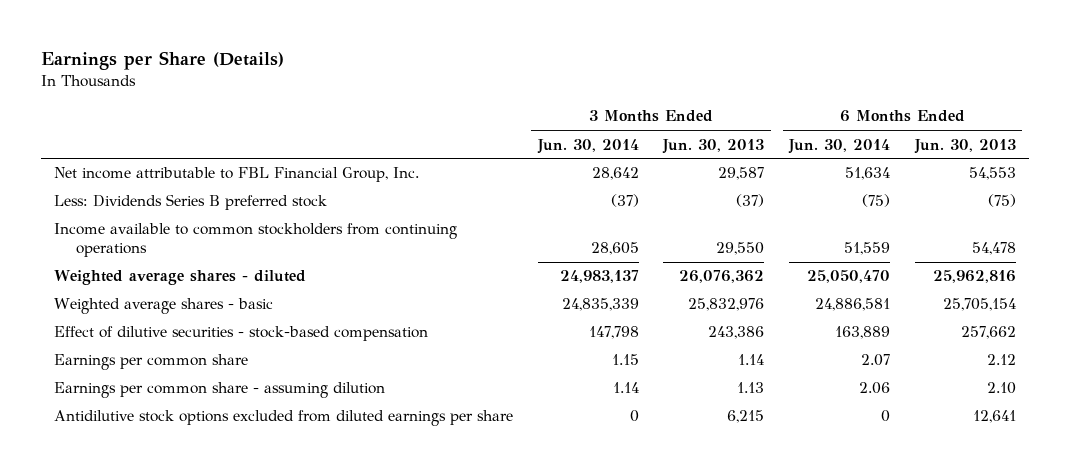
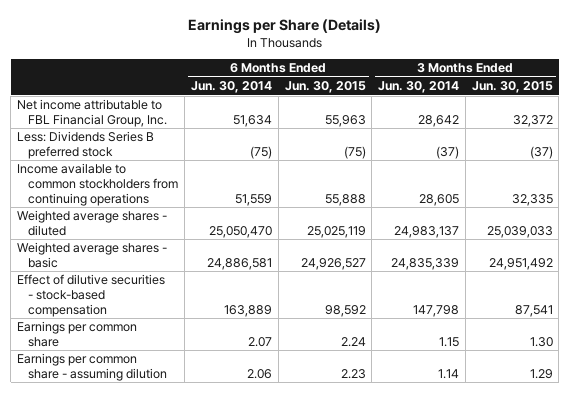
[662,138,765,154] Jun. 30, 2013 -> none
[914,138,1017,154] Jun. 30, 2013 -> none
none -> [284,81,366,94] Jun. 30, 2015
none -> [471,81,553,94] Jun. 30, 2015
[53,410,513,427] Antidilutive stock options excluded from diluted earnings per share -> none

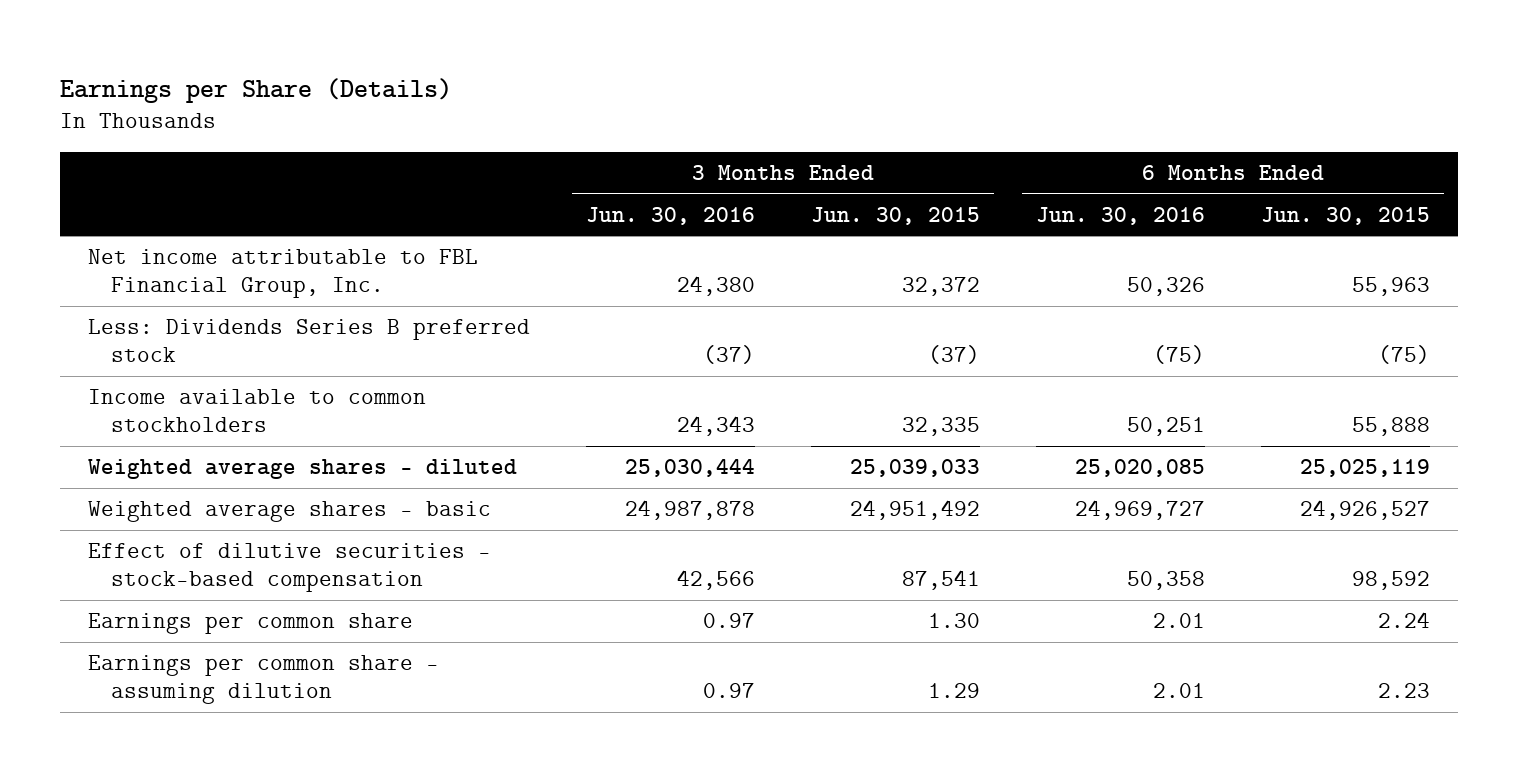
[190,81,272,94] Jun. 30, 2014 -> none
[378,81,460,94] Jun. 30, 2014 -> none
none -> [586,206,756,225] Jun. 30, 2016
none -> [1036,206,1206,225] Jun. 30, 2016
[16,163,179,206] Income available to common stockholders from continuing operations -> [88,389,427,432] Income available to common stockholders

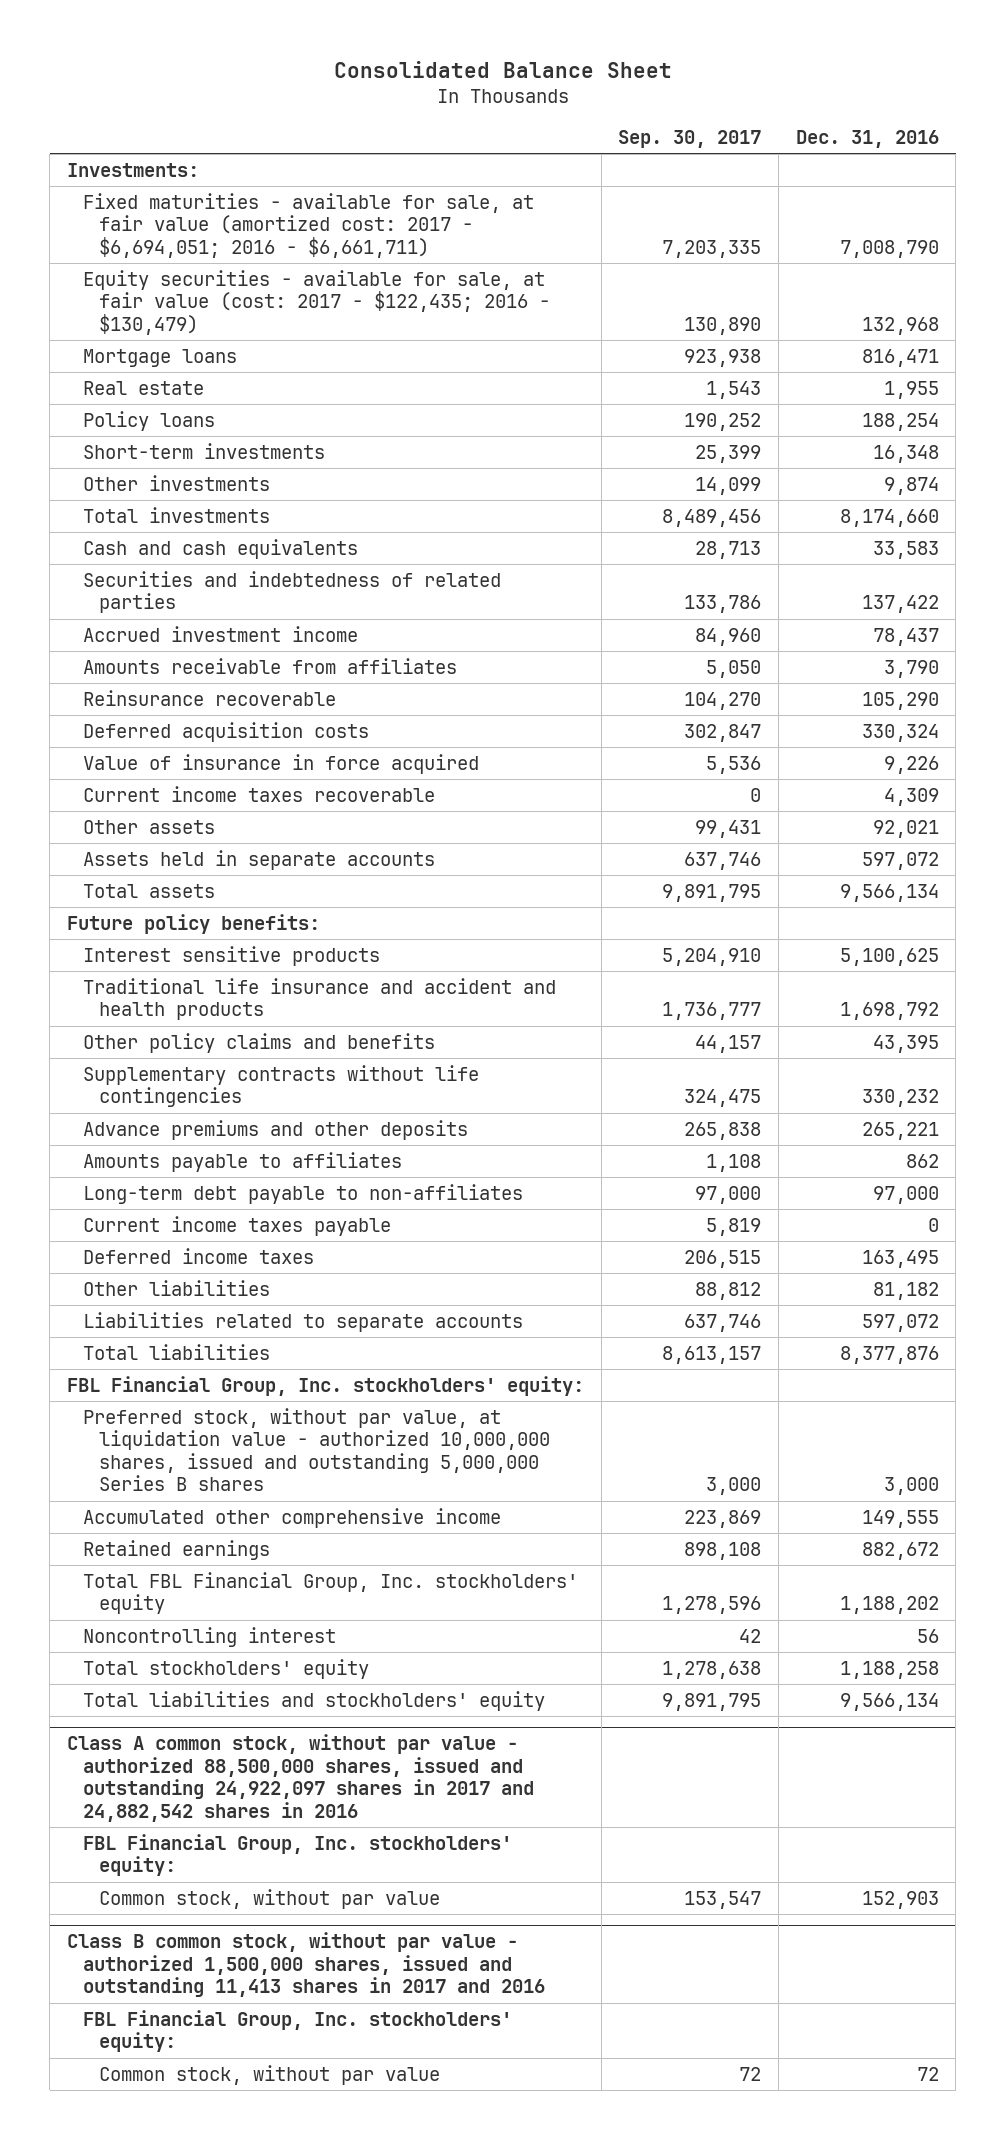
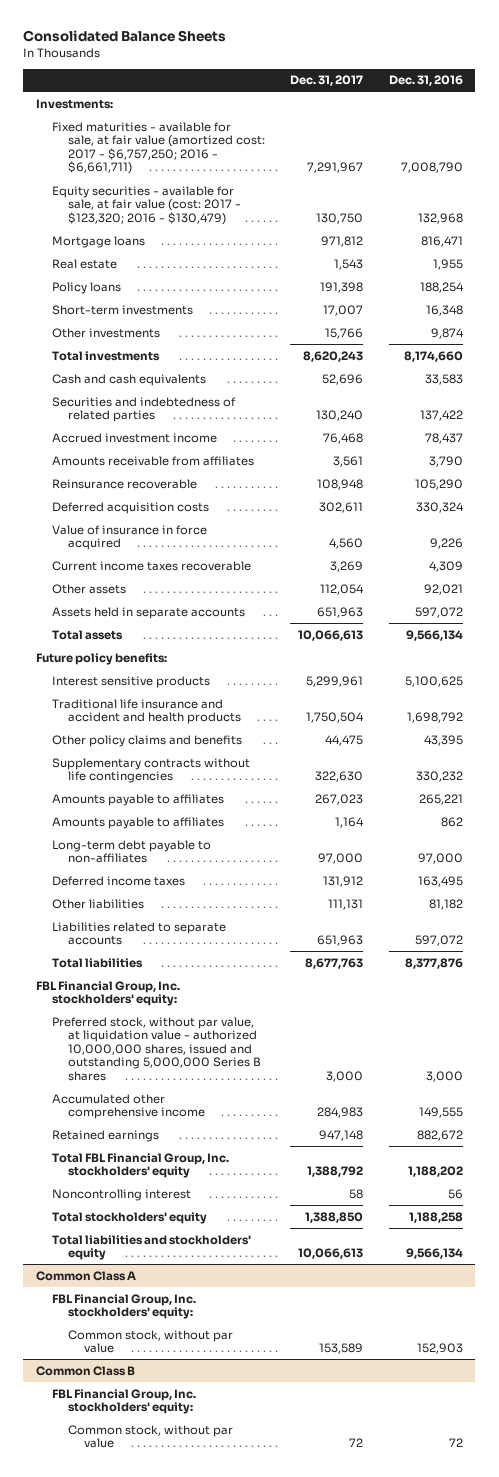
[333,61,672,79] Consolidated Balance Sheet -> [23,30,227,43] Consolidated Balance Sheets
[618,129,762,148] Sep. 30, 2017 -> none
none -> [290,75,364,87] Dec. 31, 2017
[82,192,534,258] Fixed maturities - available for sale, at fair value (amortized cost: 2017 - $6,694,051; 2016 - $6,661,711) -> [52,121,266,175] Fixed maturities - available for sale, at fair value (amortized cost: 2017 - $6,757,250; 2016 - $6,661,711)
[82,269,550,335] Equity securities - available for sale, at fair value (cost: 2017 - $122,435; 2016 - $130,479) -> [52,185,242,225] Equity securities - available for sale, at fair value (cost: 2017 - $123,320; 2016 - $130,479)
[82,1119,468,1140] Advance premiums and other deposits -> [52,793,225,806] Amounts payable to affiliates
[82,1215,391,1236] Current income taxes payable -> none
[66,1734,534,1822] Class A common stock, without par value - authorized 88,500,000 shares, issued and outstanding 24,922,097 shares in 2017 and 24,882,542 shares in 2016 -> [36,1270,137,1281] Common Class A
[66,1932,545,1998] Class B common stock, without par value - authorized 1,500,000 shares, issued and outstanding 11,413 shares in 2017 and 2016 -> [36,1365,136,1376] Common Class B

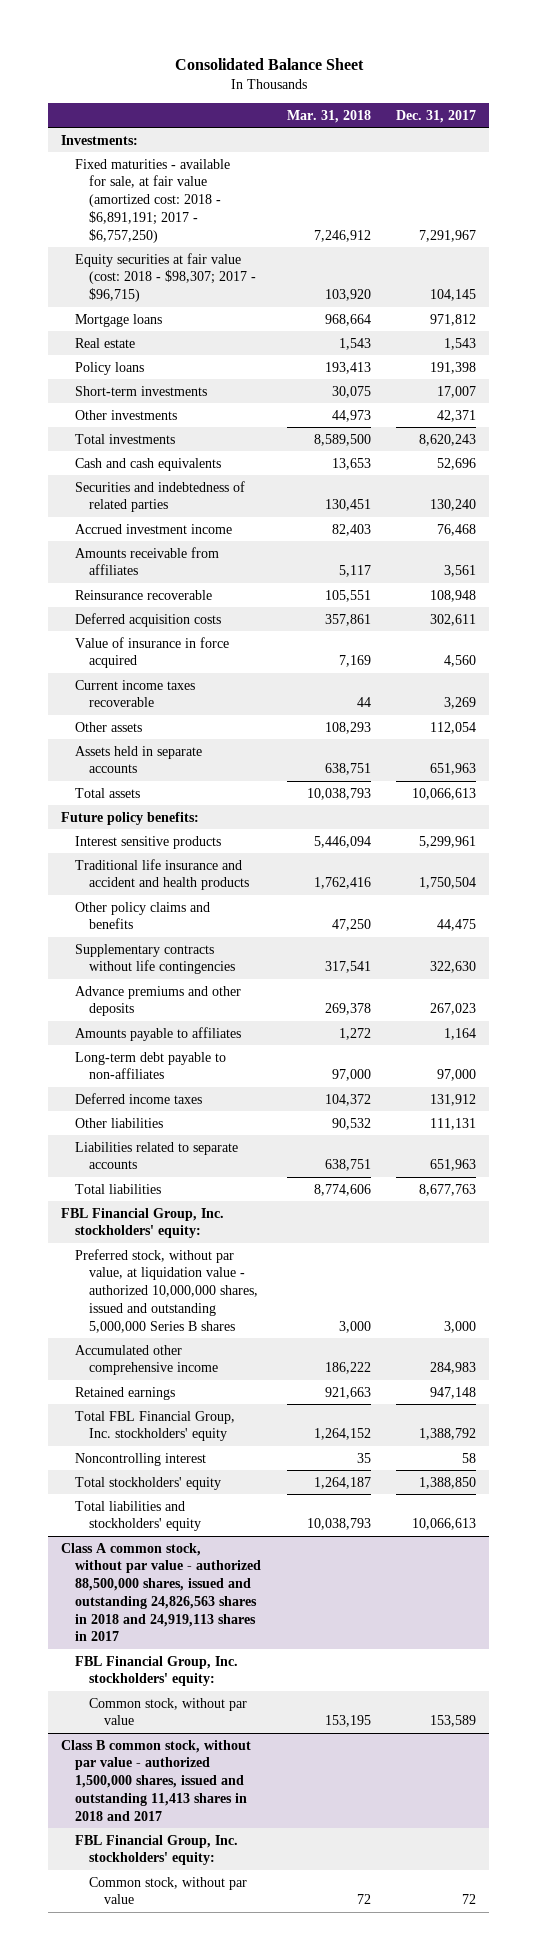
[23,30,227,43] Consolidated Balance Sheets -> [174,58,364,71] Consolidated Balance Sheet
[388,75,463,87] Dec. 31, 2016 -> none
none -> [286,109,371,123] Mar. 31, 2018
[52,121,266,175] Fixed maturities - available for sale, at fair value (amortized cost: 2017 - $6,757,250; 2016 - $6,661,711) -> [75,158,231,243] Fixed maturities - available for sale, at fair value (amortized cost: 2018 - $6,891,191; 2017 - $6,757,250)
[52,185,242,225] Equity securities - available for sale, at fair value (cost: 2017 - $123,320; 2016 - $130,479) -> [75,252,257,303] Equity securities at fair value (cost: 2018 - $98,307; 2017 - $96,715)
[316,212,364,224] 130,750 -> [430,289,477,302] 104,145
[325,327,364,339] 15,766 -> [437,409,477,422] 42,371
[52,793,225,806] Amounts payable to affiliates -> [75,985,242,1017] Advance premiums and other deposits
[36,1270,137,1281] Common Class A -> [61,1542,262,1642] Class A common stock, without par value - authorized 88,500,000 shares, issued and outstanding 24,826,563 shares in 2018 and 24,919,113 shares in 2017
[36,1365,136,1376] Common Class B -> [61,1739,252,1821] Class B common stock, without par value - authorized 1,500,000 shares, issued and outstanding 11,413 shares in 2018 and 2017

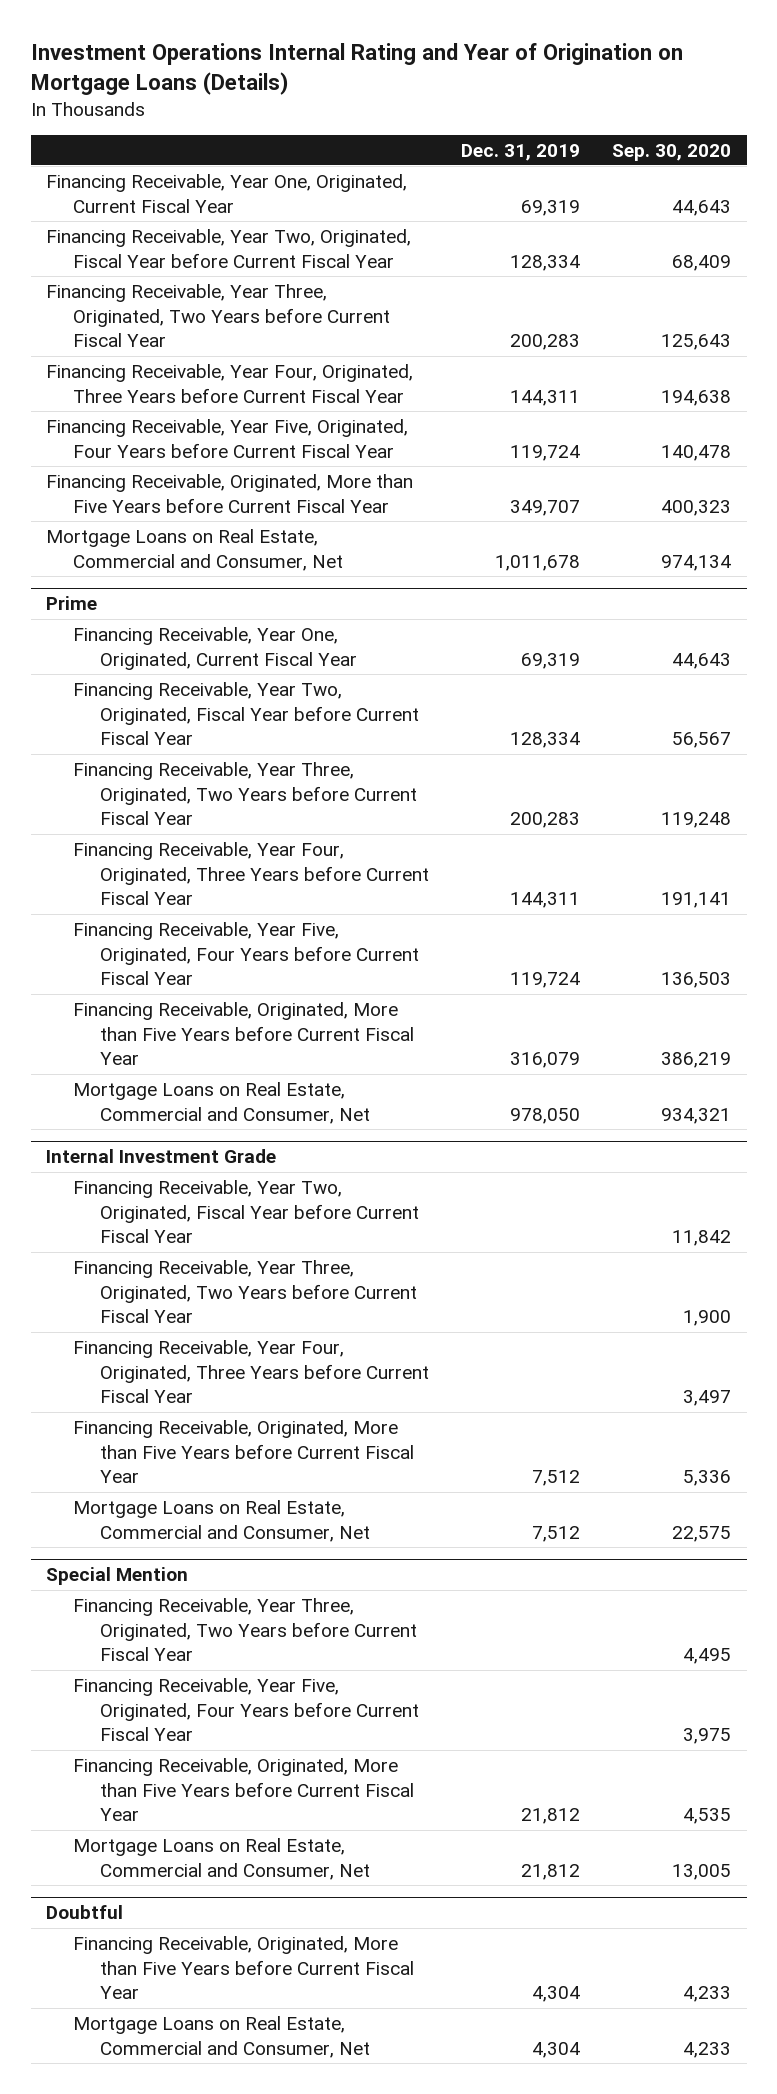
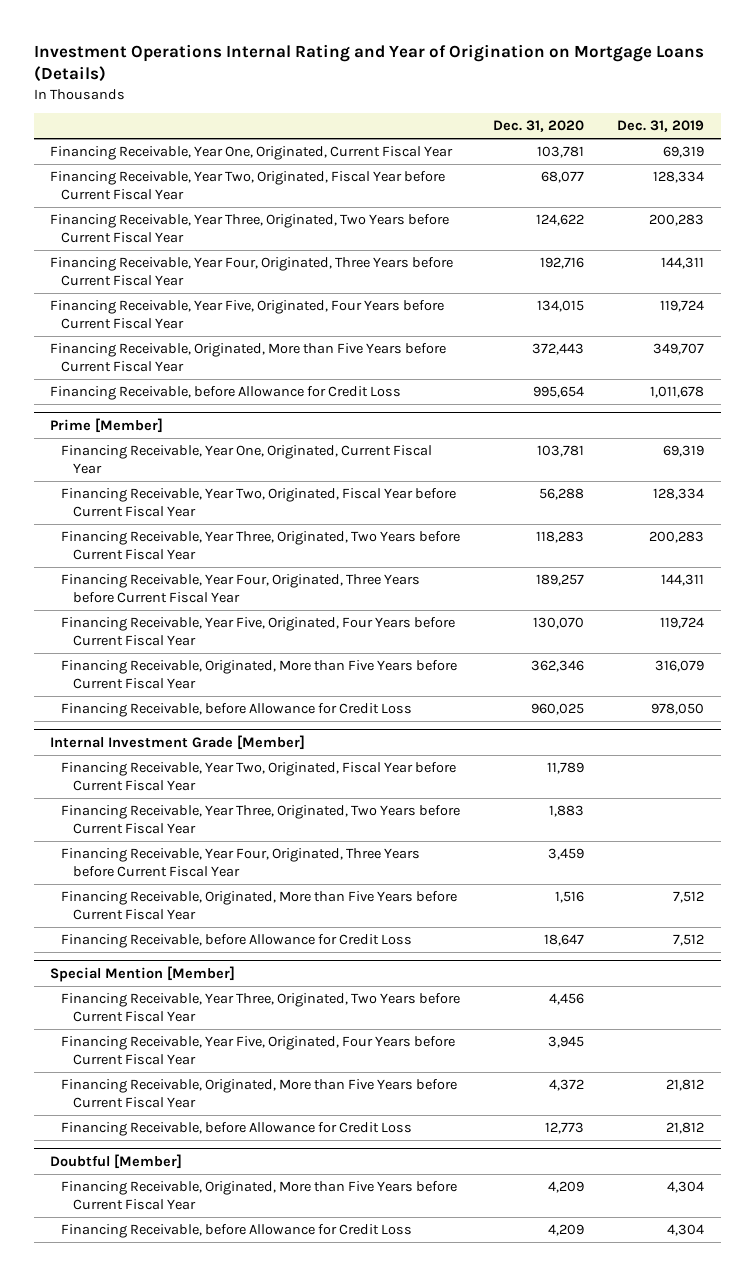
[611,143,731,161] Sep. 30, 2020 -> none
none -> [493,120,585,133] Dec. 31, 2020
[46,528,344,571] Mortgage Loans on Real Estate, Commercial and Consumer, Net -> [50,386,402,401] Financing Receivable, before Allowance for Credit Loss
[46,596,98,611] Prime -> [50,417,164,433] Prime [Member]
[73,1081,371,1124] Mortgage Loans on Real Estate, Commercial and Consumer, Net -> [61,703,413,718] Financing Receivable, before Allowance for Credit Loss
[46,1149,277,1164] Internal Investment Grade -> [50,734,306,750] Internal Investment Grade [Member]
[73,1499,371,1542] Mortgage Loans on Real Estate, Commercial and Consumer, Net -> [61,934,413,949] Financing Receivable, before Allowance for Credit Loss
[46,1567,189,1586] Special Mention -> [50,965,236,982] Special Mention [Member]
[73,1837,371,1880] Mortgage Loans on Real Estate, Commercial and Consumer, Net -> [61,1122,413,1137] Financing Receivable, before Allowance for Credit Loss
[46,1905,124,1920] Doubtful -> [50,1153,183,1169] Doubtful [Member]
[73,2015,371,2058] Mortgage Loans on Real Estate, Commercial and Consumer, Net -> [61,1224,413,1239] Financing Receivable, before Allowance for Credit Loss

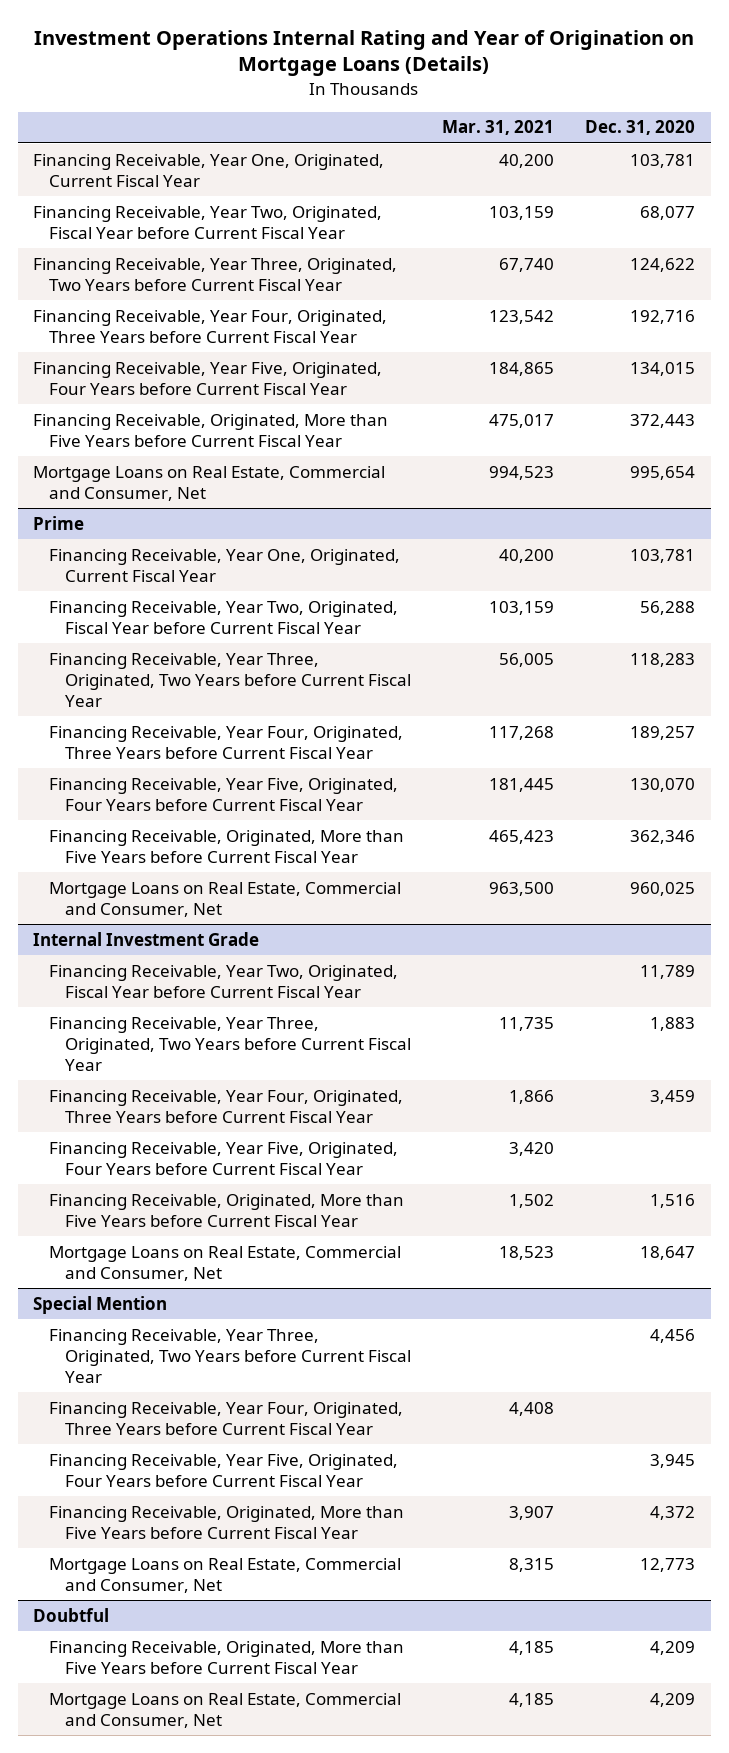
[617,120,705,133] Dec. 31, 2019 -> none
none -> [442,120,555,136] Mar. 31, 2021
[50,386,402,401] Financing Receivable, before Allowance for Credit Loss -> [33,465,386,501] Mortgage Loans on Real Estate, Commercial and Consumer, Net
[50,417,164,433] Prime [Member] -> [33,515,85,530] Prime
[61,703,413,718] Financing Receivable, before Allowance for Credit Loss -> [49,881,402,917] Mortgage Loans on Real Estate, Commercial and Consumer, Net
[50,734,306,750] Internal Investment Grade [Member] -> [33,931,260,946] Internal Investment Grade
none -> [49,1141,399,1175] Financing Receivable, Year Five, Originated, Four Years before Current Fiscal Year
[61,934,413,949] Financing Receivable, before Allowance for Credit Loss -> [49,1245,402,1281] Mortgage Loans on Real Estate, Commercial and Consumer, Net
[50,965,236,982] Special Mention [Member] -> [33,1295,168,1314] Special Mention
none -> [49,1401,404,1435] Financing Receivable, Year Four, Originated, Three Years before Current Fiscal Year
[61,1122,413,1137] Financing Receivable, before Allowance for Credit Loss -> [49,1557,402,1593] Mortgage Loans on Real Estate, Commercial and Consumer, Net
[50,1153,183,1169] Doubtful [Member] -> [33,1607,110,1622] Doubtful
[61,1224,413,1239] Financing Receivable, before Allowance for Credit Loss -> [49,1692,402,1728] Mortgage Loans on Real Estate, Commercial and Consumer, Net

